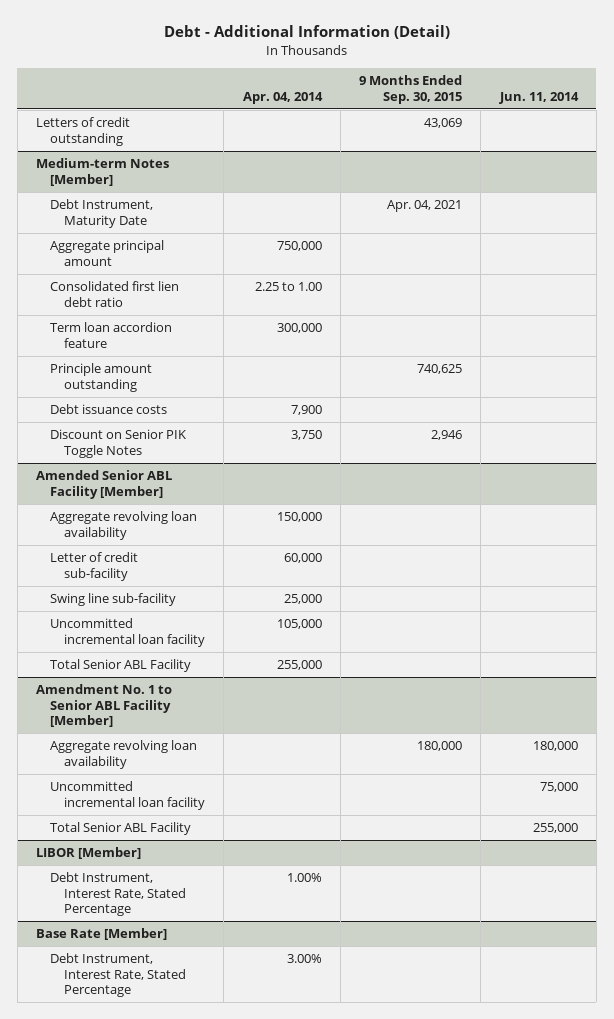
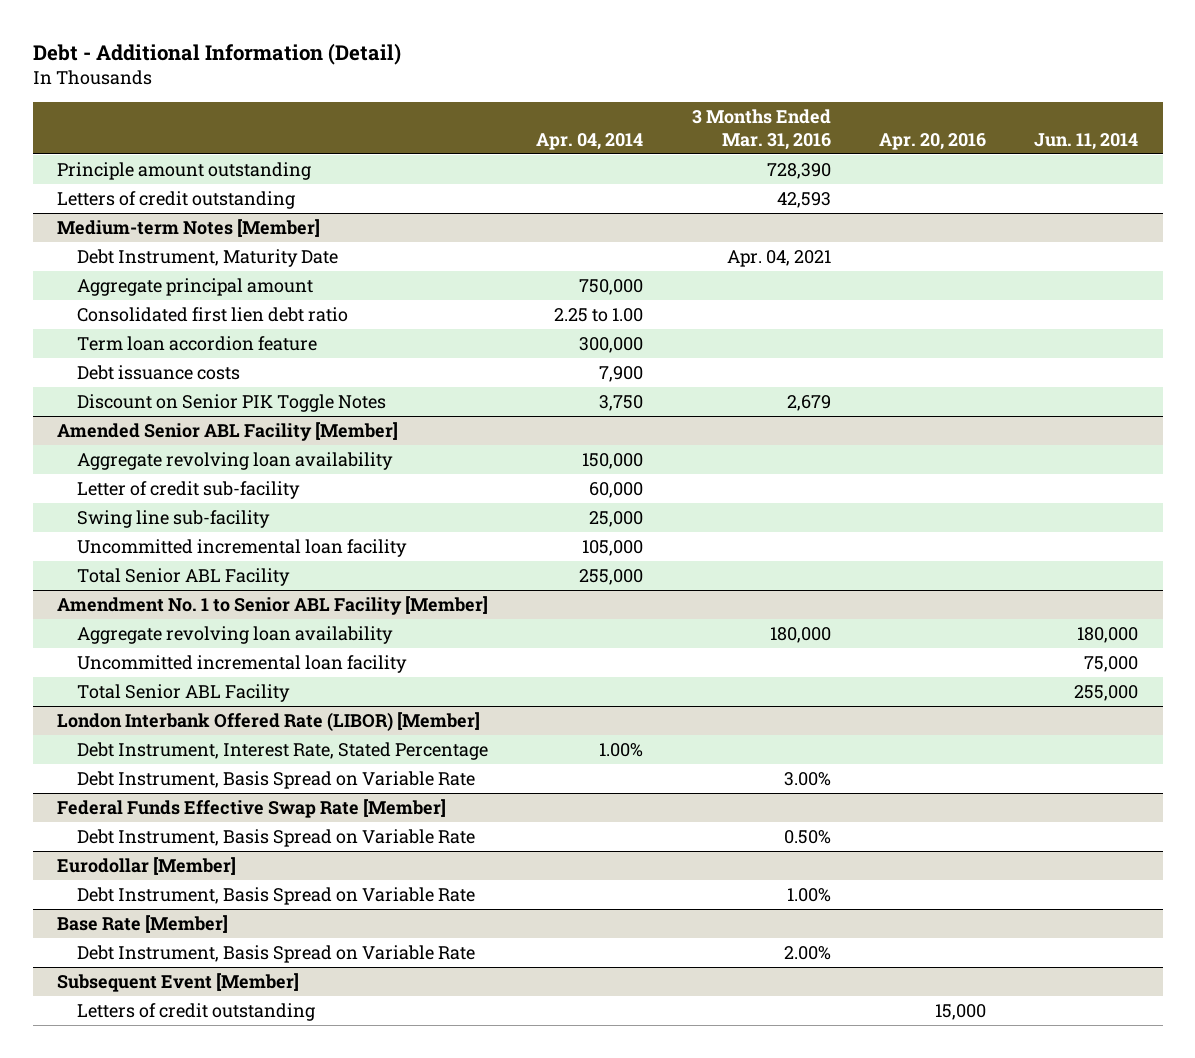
[359,75,463,104] 9 Months Ended Sep. 30, 2015 -> none
none -> [691,109,831,150] 3 Months Ended Mar. 31, 2016
none -> [879,132,987,150] Apr. 20, 2016
none -> [57,161,312,180] Principle amount outstanding
[50,363,153,392] Principle amount outstanding -> none
[35,847,141,860] LIBOR [Member] -> [57,711,481,731] London Interbank Offered Rate (LIBOR) [Member]
none -> [76,770,475,789] Debt Instrument, Basis Spread on Variable Rate
none -> [57,798,447,818] Federal Funds Effective Swap Rate [Member]
none -> [76,828,475,847] Debt Instrument, Basis Spread on Variable Rate
none -> [57,856,237,875] Eurodollar [Member]
none -> [76,886,475,905] Debt Instrument, Basis Spread on Variable Rate
[50,953,187,998] Debt Instrument, Interest Rate, Stated Percentage -> none
none -> [76,944,475,963] Debt Instrument, Basis Spread on Variable Rate
none -> [57,972,300,992] Subsequent Event [Member]
none -> [76,1002,315,1021] Letters of credit outstanding

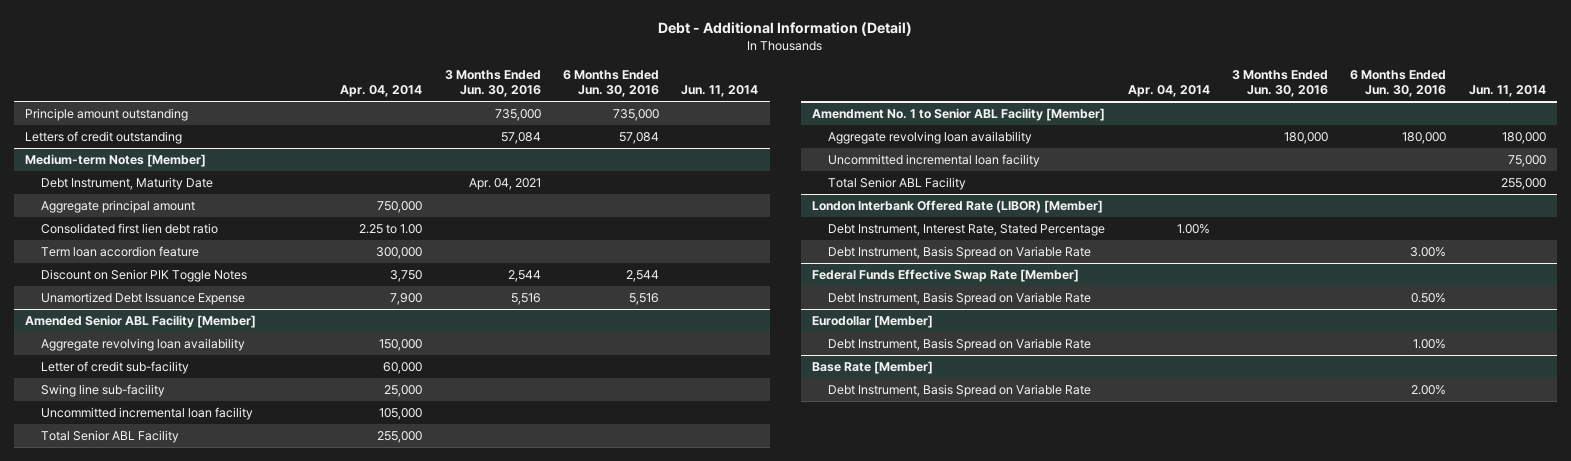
[691,109,831,150] 3 Months Ended Mar. 31, 2016 -> none
[879,132,987,150] Apr. 20, 2016 -> none
none -> [444,69,541,97] 3 Months Ended Jun. 30, 2016
none -> [563,69,660,97] 6 Months Ended Jun. 30, 2016
[76,364,240,380] Debt issuance costs -> none
none -> [41,292,246,306] Unamortized Debt Issuance Expense
[57,972,300,992] Subsequent Event [Member] -> none
[76,1002,315,1021] Letters of credit outstanding -> none

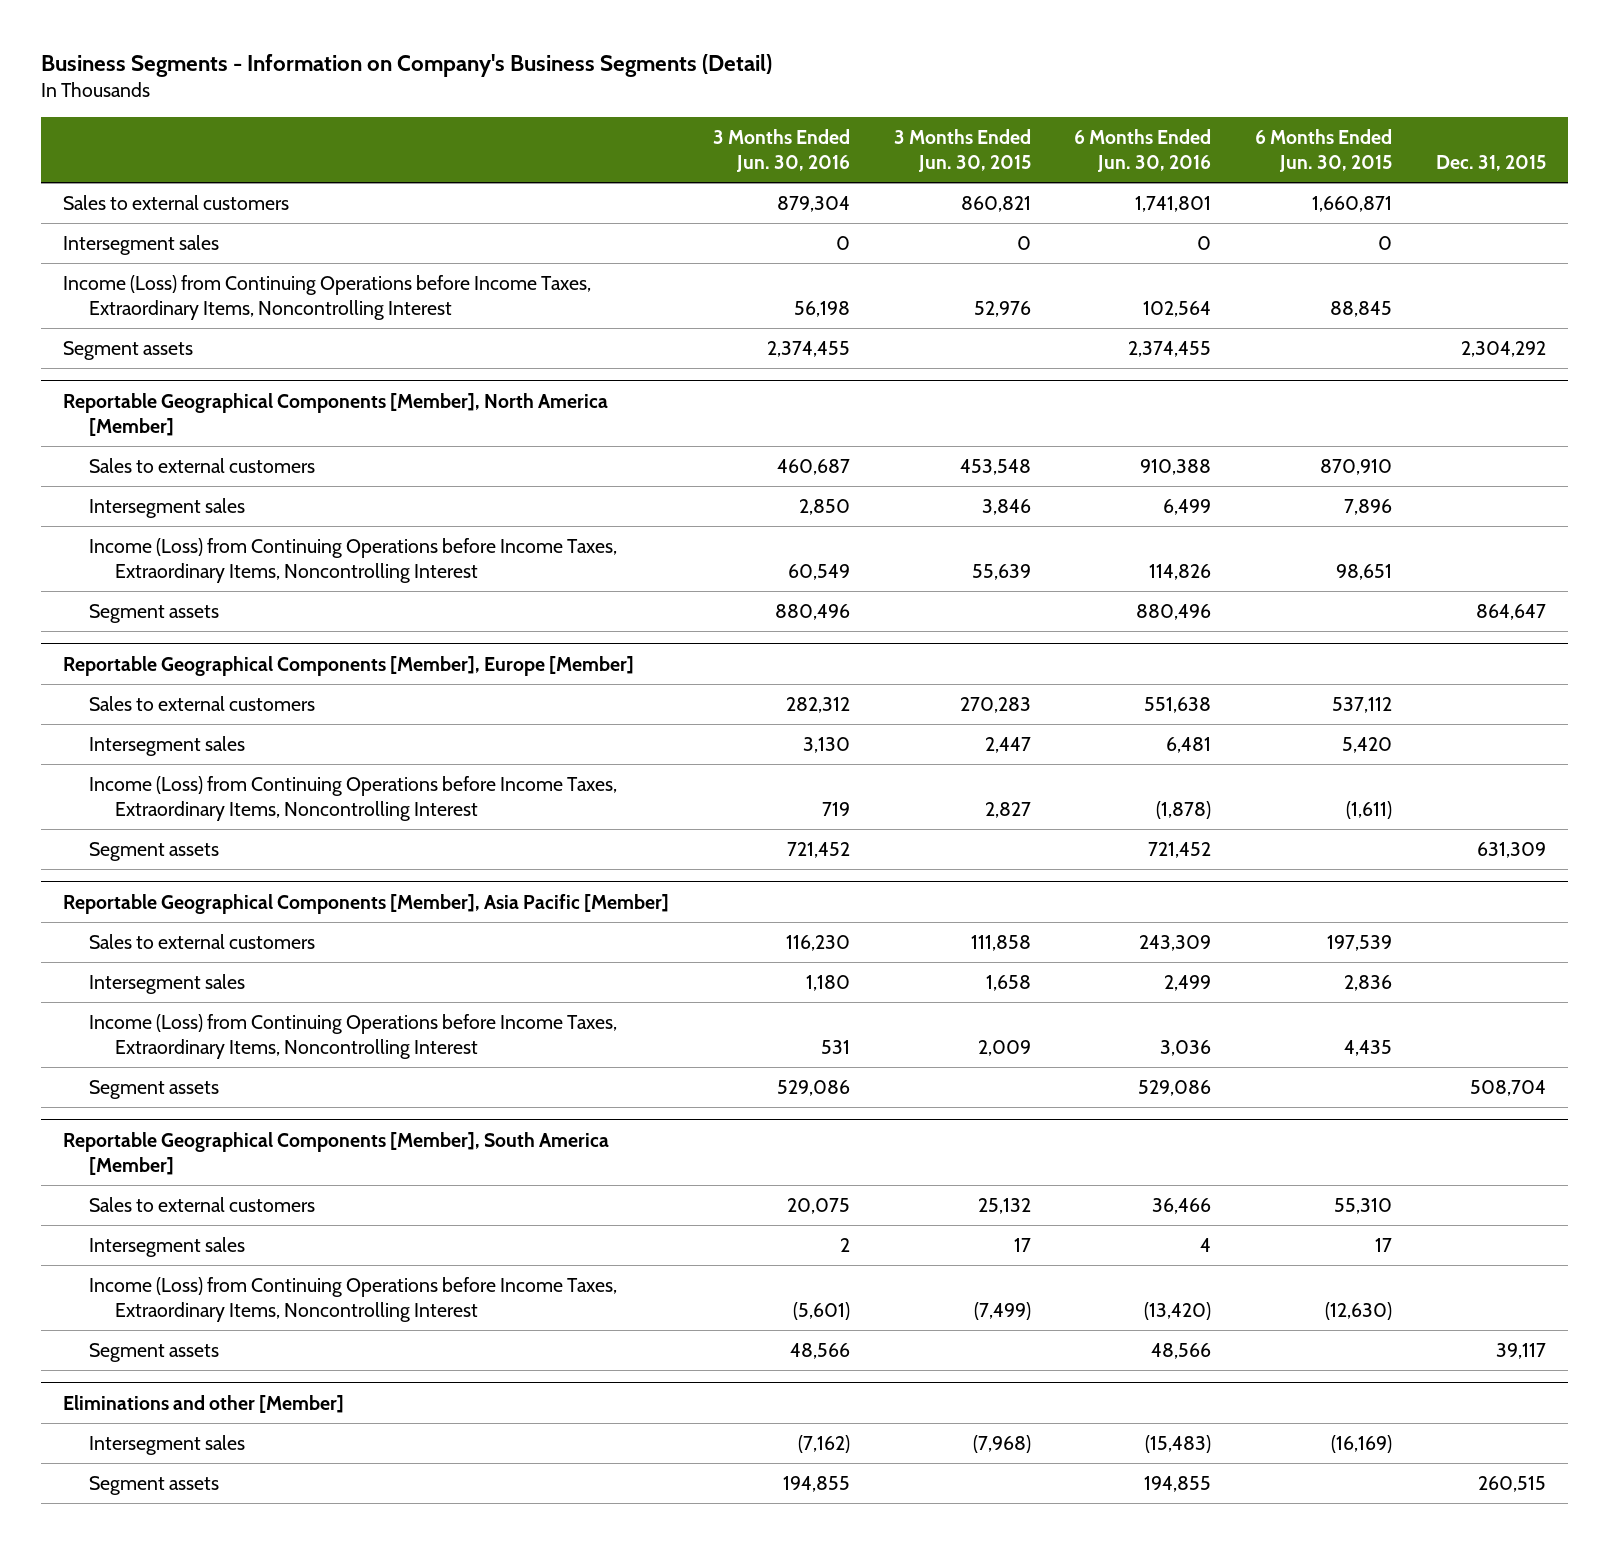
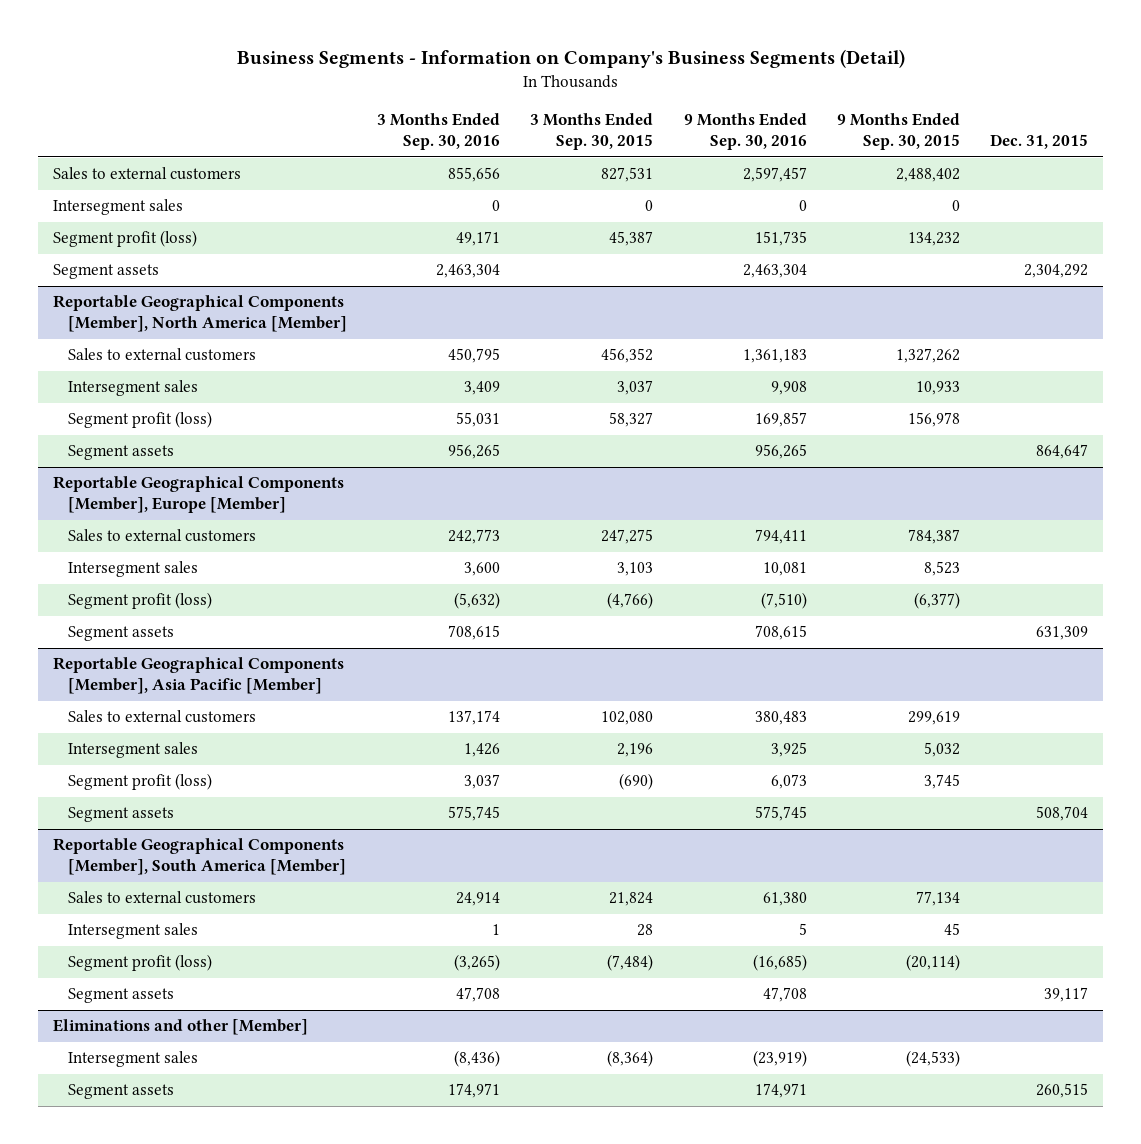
[712,128,850,172] 3 Months Ended Jun. 30, 2016 -> none
[893,128,1031,172] 3 Months Ended Jun. 30, 2015 -> none
[1074,128,1212,172] 6 Months Ended Jun. 30, 2016 -> none
[1255,128,1393,172] 6 Months Ended Jun. 30, 2015 -> none
none -> [377,113,501,151] 3 Months Ended Sep. 30, 2016
none -> [530,113,654,151] 3 Months Ended Sep. 30, 2015
none -> [683,113,807,151] 9 Months Ended Sep. 30, 2016
none -> [836,113,960,151] 9 Months Ended Sep. 30, 2015
[63,274,592,321] Income (Loss) from Continuing Operations before Income Taxes, Extraordinary Items, Noncontrolling Interest -> [53,230,198,248] Segment profit (loss)
[89,537,618,584] Income (Loss) from Continuing Operations before Income Taxes, Extraordinary Items, Noncontrolling Interest -> [67,411,212,429] Segment profit (loss)
[89,775,618,822] Income (Loss) from Continuing Operations before Income Taxes, Extraordinary Items, Noncontrolling Interest -> [67,592,212,610] Segment profit (loss)
[89,1013,618,1060] Income (Loss) from Continuing Operations before Income Taxes, Extraordinary Items, Noncontrolling Interest -> [67,773,212,791] Segment profit (loss)
[89,1276,618,1323] Income (Loss) from Continuing Operations before Income Taxes, Extraordinary Items, Noncontrolling Interest -> [67,954,212,972] Segment profit (loss)

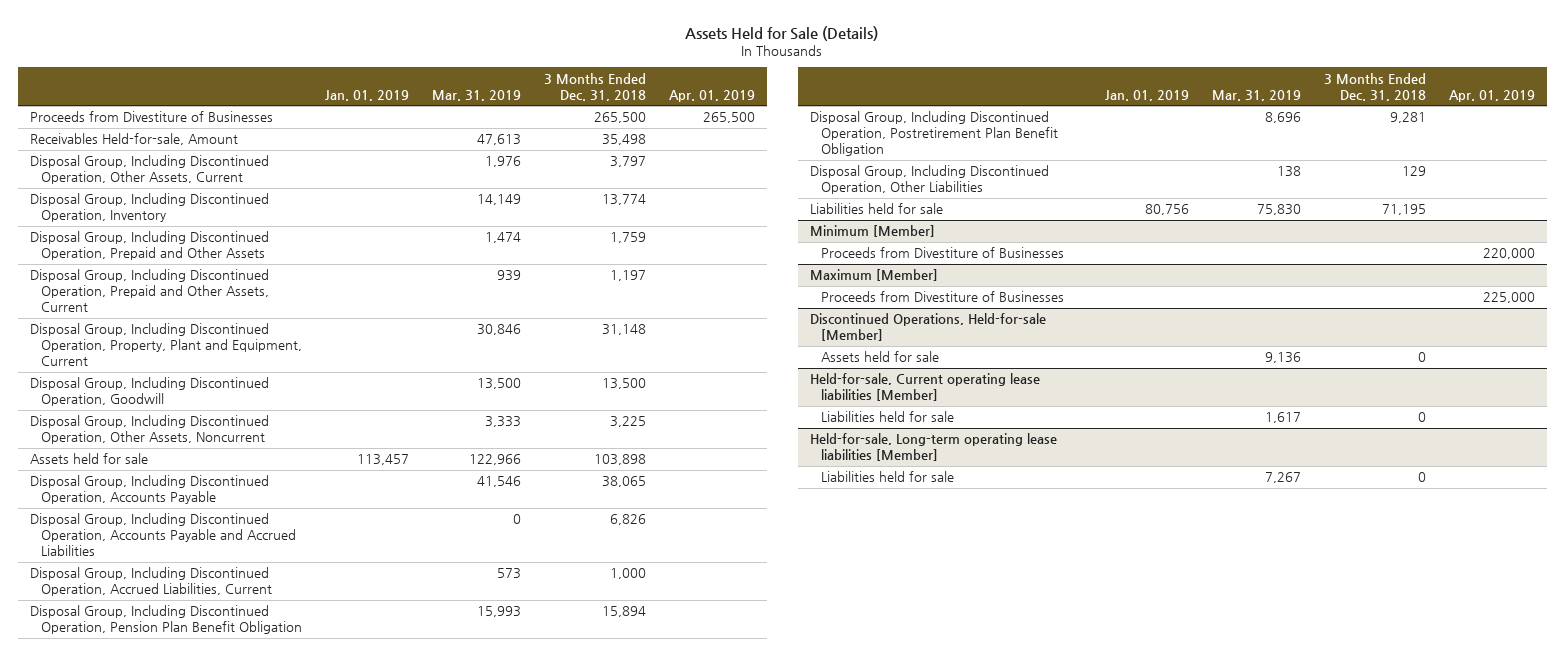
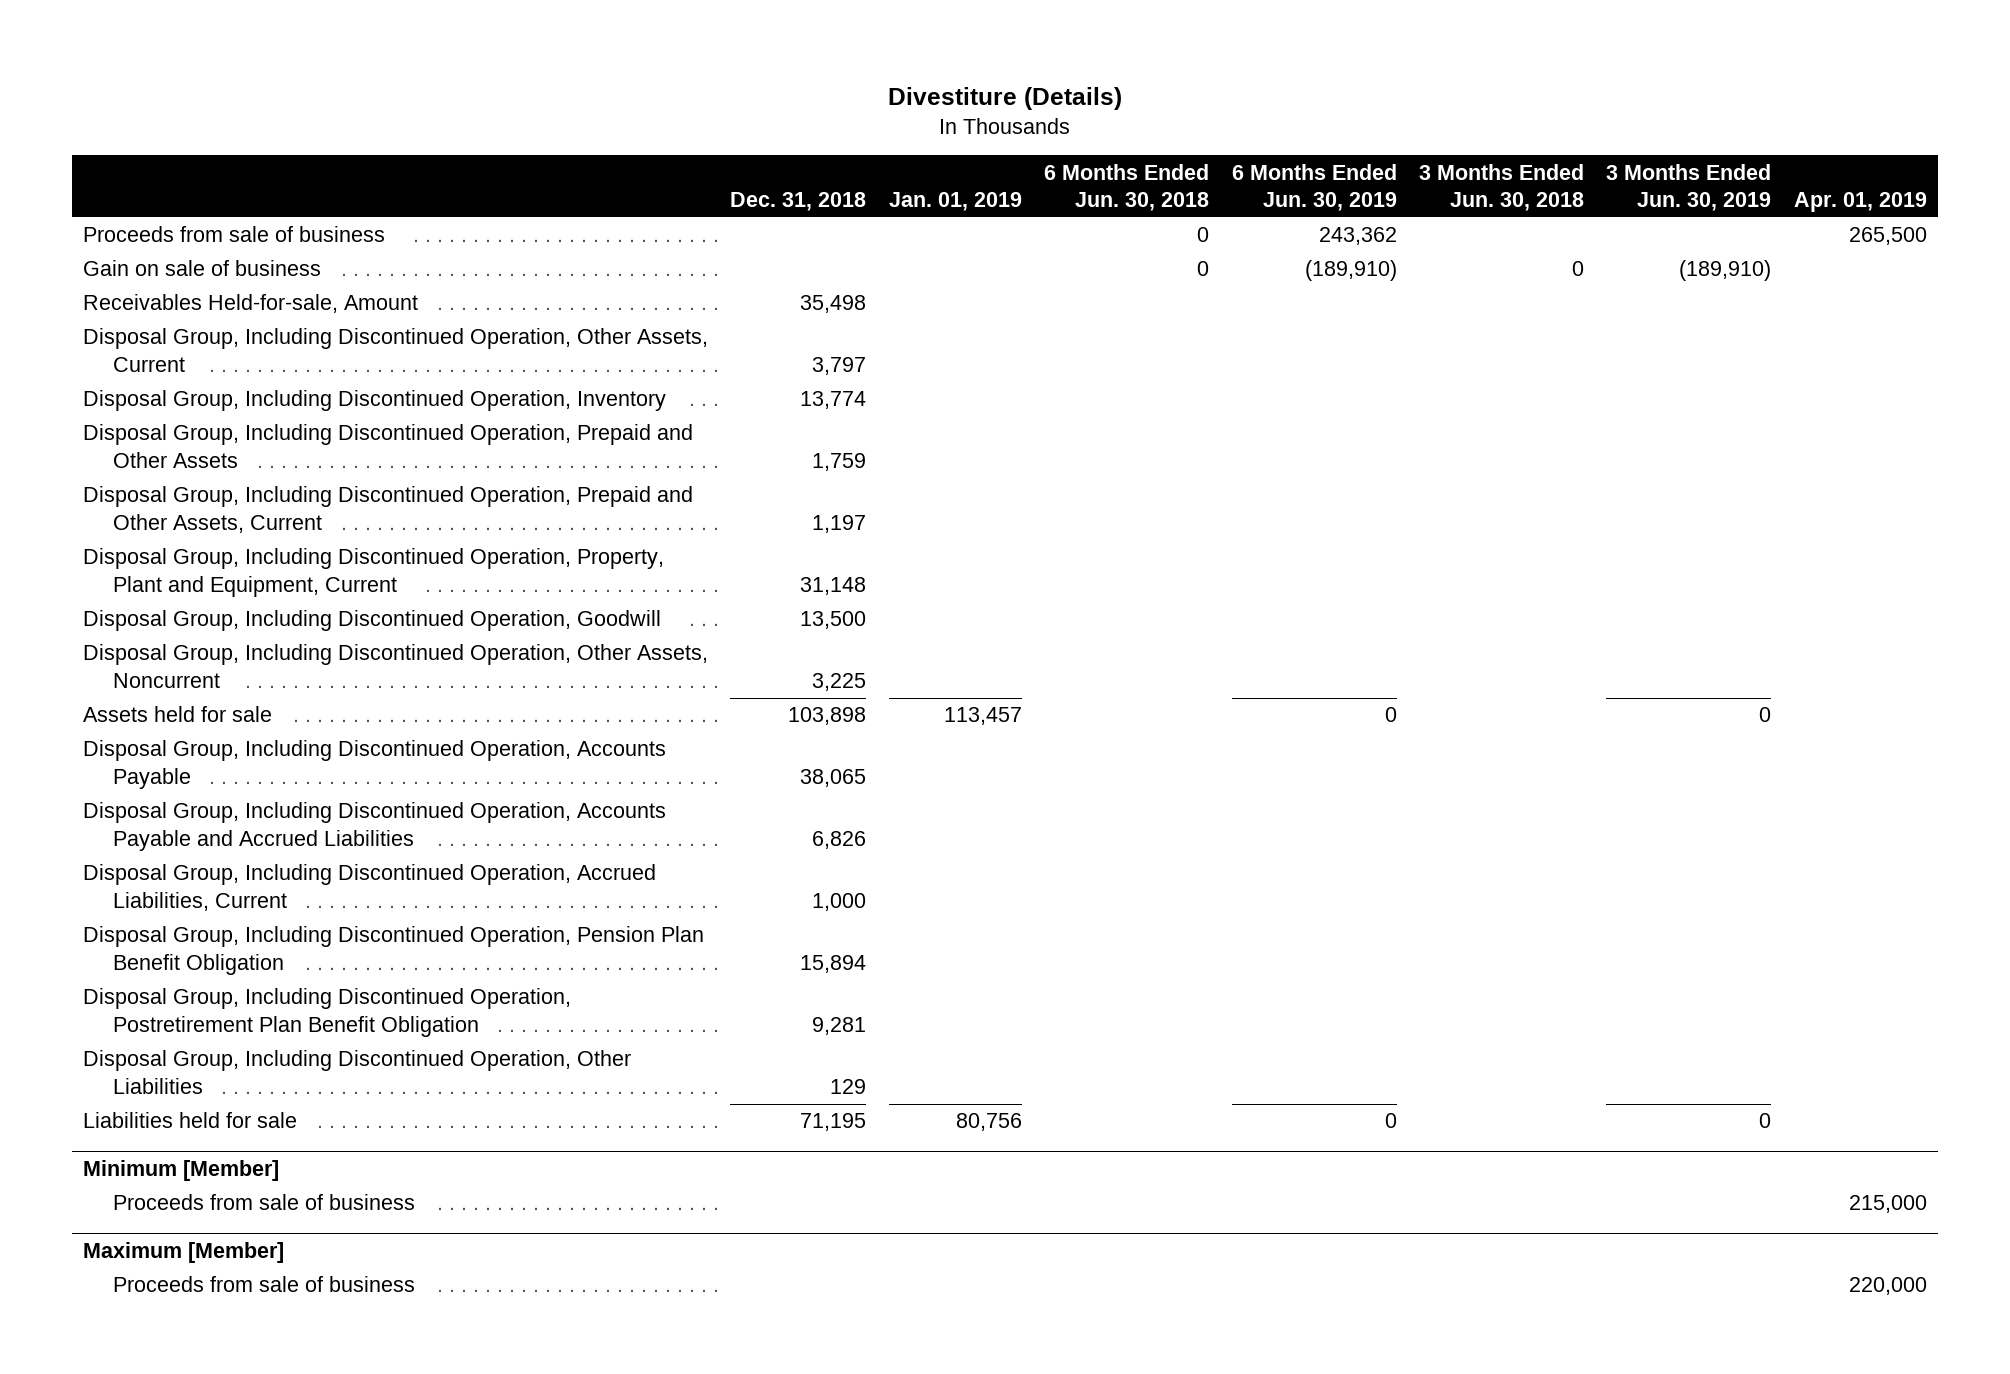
[685,25,879,41] Assets Held for Sale (Details) -> [887,86,1122,110] Divestiture (Details)
[431,89,521,101] Mar. 31, 2019 -> none
[543,72,646,101] 3 Months Ended Dec. 31, 2018 -> none
none -> [730,192,867,212] Dec. 31, 2018
none -> [1044,163,1210,212] 6 Months Ended Jun. 30, 2018
none -> [1231,163,1397,212] 6 Months Ended Jun. 30, 2019
none -> [1419,163,1585,212] 3 Months Ended Jun. 30, 2018
none -> [1606,163,1772,212] 3 Months Ended Jun. 30, 2019
[29,111,273,123] Proceeds from Divestiture of Businesses -> [82,226,385,243] Proceeds from sale of business
none -> [82,260,321,277] Gain on sale of business
[820,247,1064,259] Proceeds from Divestiture of Businesses -> [113,1194,416,1211] Proceeds from sale of business
[1483,248,1536,260] 220,000 -> [1848,1195,1927,1214] 215,000
[809,313,1046,342] Discontinued Operations, Held-for-sale [Member] -> none
[820,351,939,363] Assets held for sale -> none
[809,373,1040,402] Held-for-sale, Current operating lease liabilities [Member] -> none
[820,411,954,423] Liabilities held for sale -> none
[809,433,1057,462] Held-for-sale, Long-term operating lease liabilities [Member] -> none
[820,471,954,483] Liabilities held for sale -> none
[820,291,1064,303] Proceeds from Divestiture of Businesses -> [113,1276,416,1293] Proceeds from sale of business
[1483,292,1536,304] 225,000 -> [1848,1277,1927,1296] 220,000

